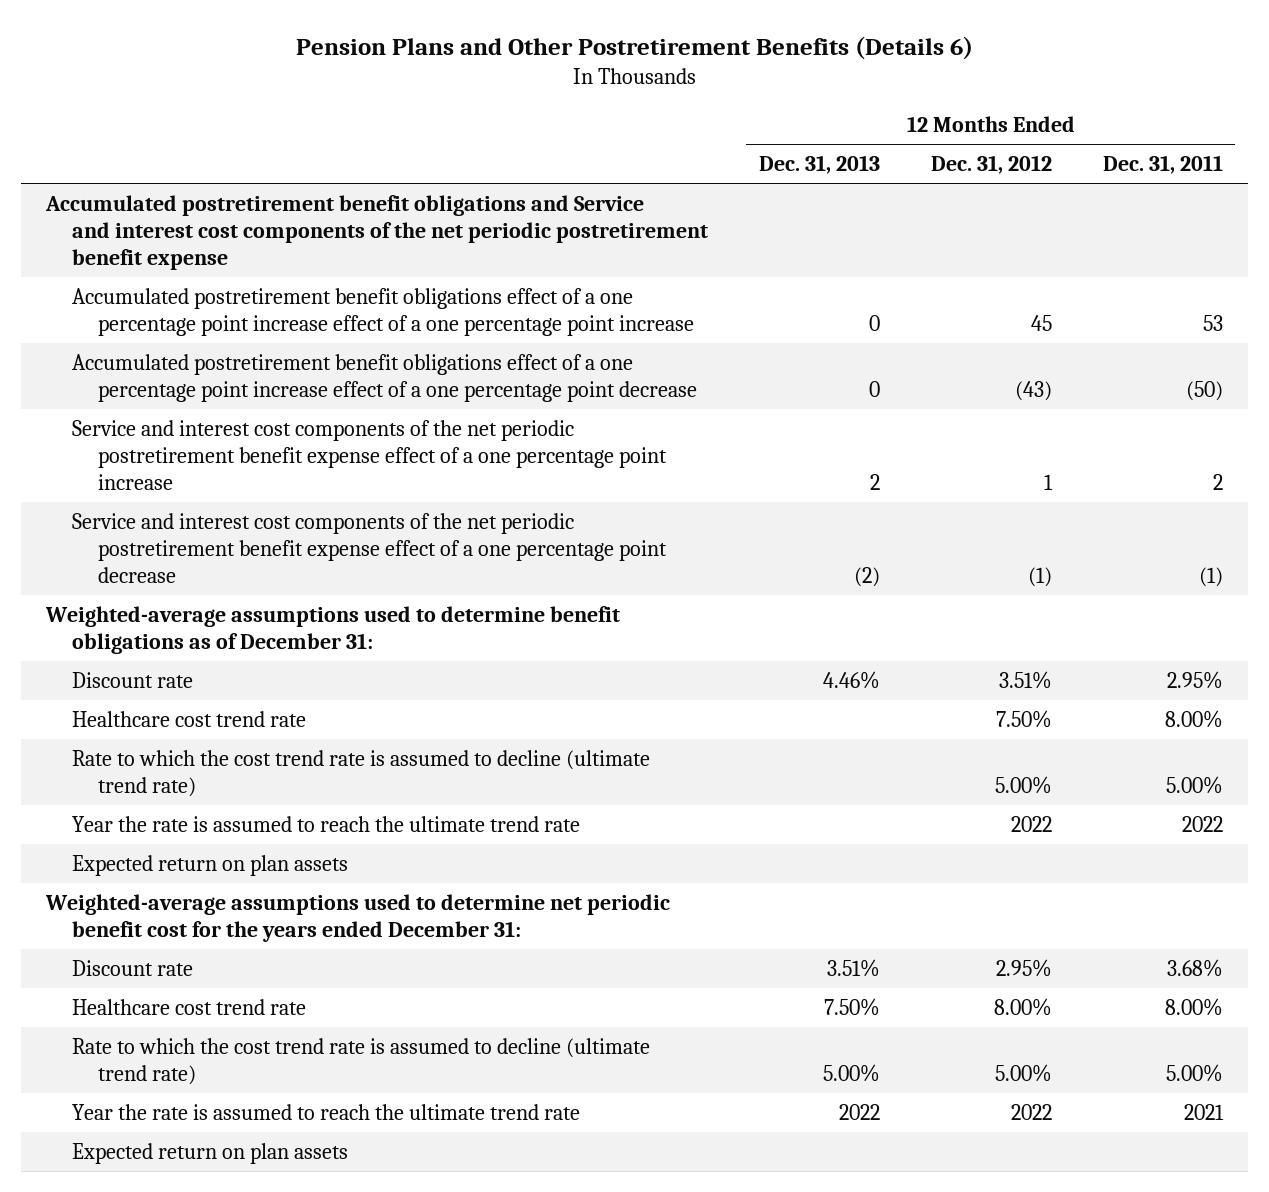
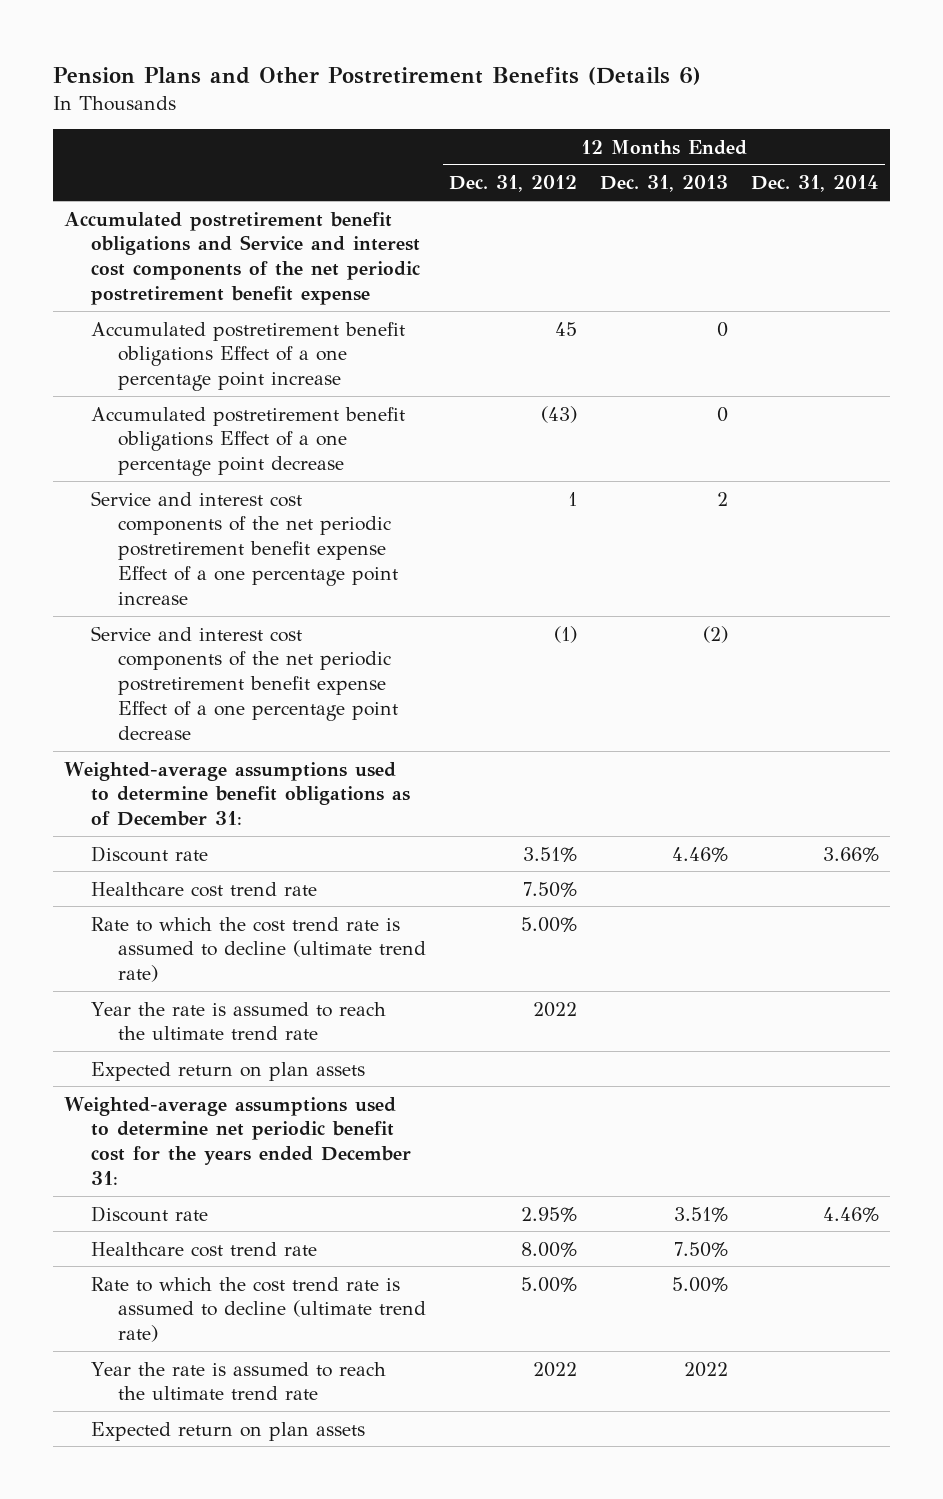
[1102,155,1223,175] Dec. 31, 2011 -> none
none -> [750,175,879,193] Dec. 31, 2014
[72,287,694,336] Accumulated postretirement benefit obligations effect of a one percentage point increase effect of a one percentage point increase -> [91,321,406,392] Accumulated postretirement benefit obligations Effect of a one percentage point increase
[72,353,697,402] Accumulated postretirement benefit obligations effect of a one percentage point increase effect of a one percentage point decrease -> [91,406,406,477] Accumulated postretirement benefit obligations Effect of a one percentage point decrease
[72,419,667,490] Service and interest cost components of the net periodic postretirement benefit expense effect of a one percentage point increase -> [91,490,399,606] Service and interest cost components of the net periodic postretirement benefit expense Effect of a one percentage point increase
[72,512,667,583] Service and interest cost components of the net periodic postretirement benefit expense effect of a one percentage point decrease -> [91,625,399,741] Service and interest cost components of the net periodic postretirement benefit expense Effect of a one percentage point decrease

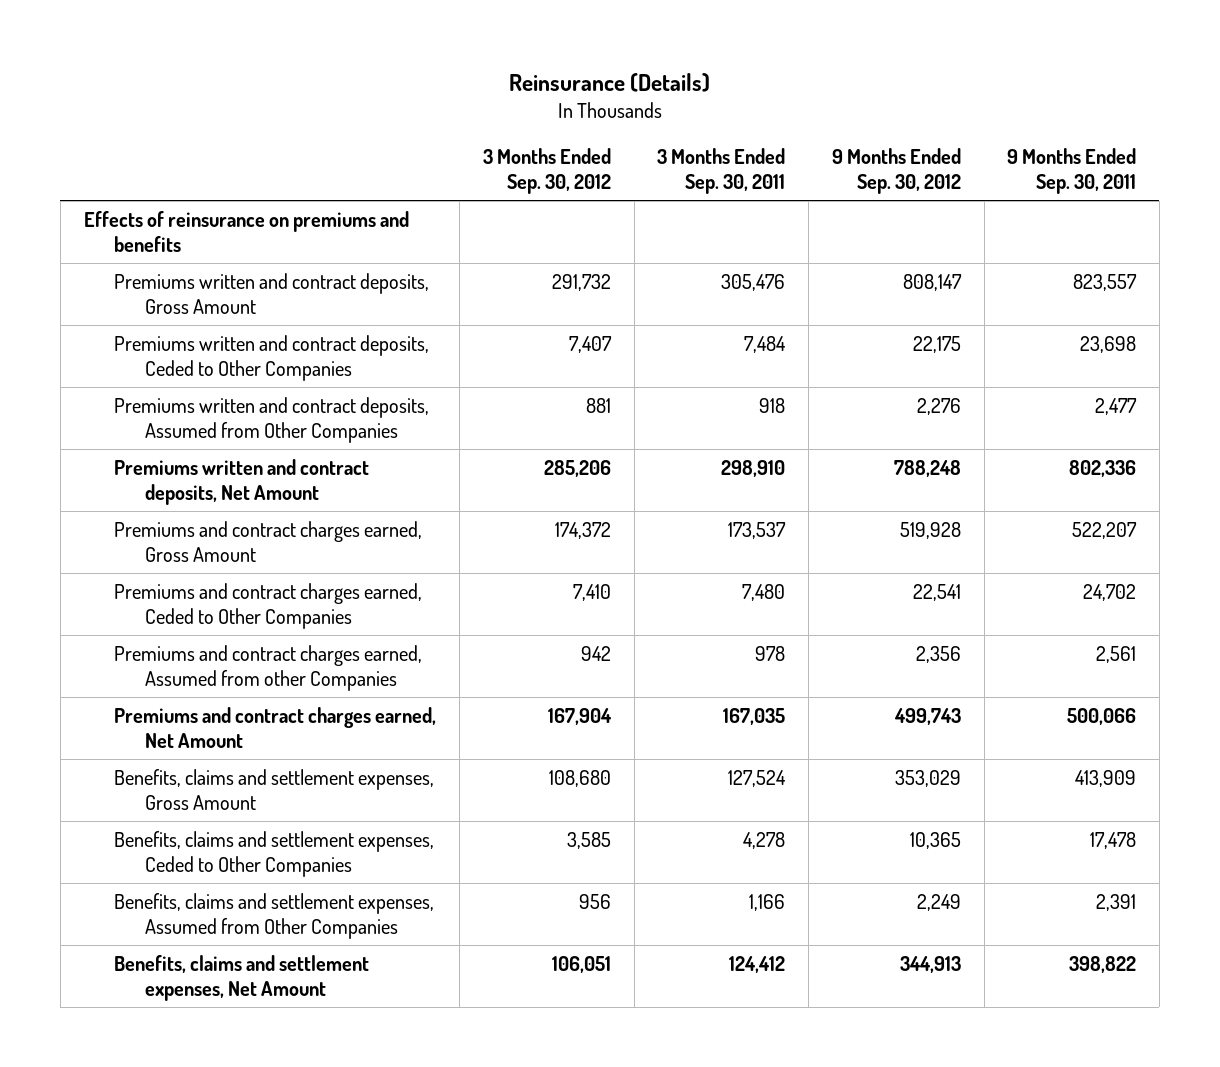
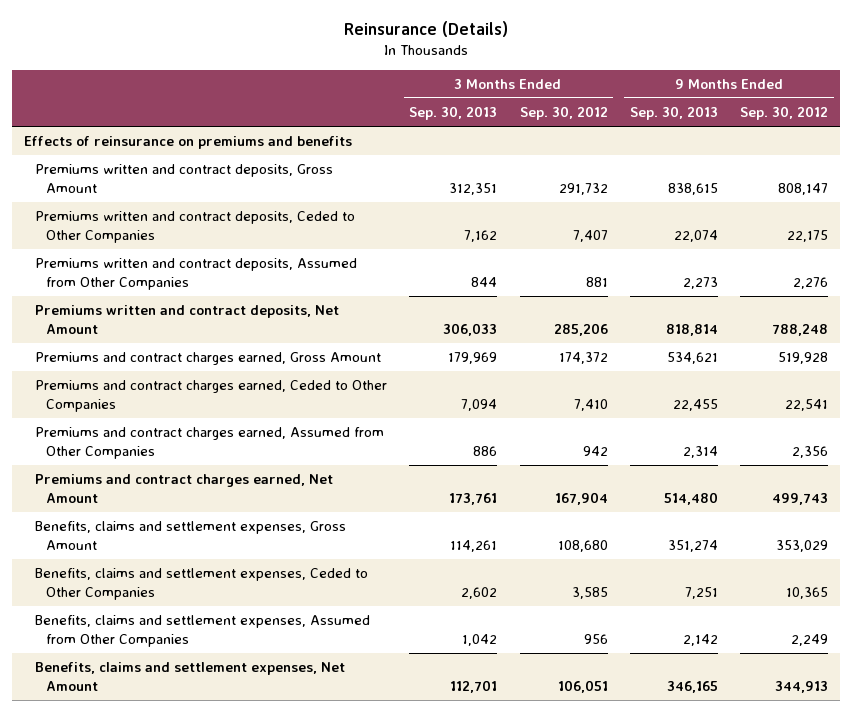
[657,147,786,195] 3 Months Ended Sep. 30, 2011 -> none
[1007,147,1137,195] 9 Months Ended Sep. 30, 2011 -> none
none -> [409,105,498,120] Sep. 30, 2013
none -> [630,105,719,120] Sep. 30, 2013
[114,644,423,692] Premiums and contract charges earned, Assumed from other Companies -> [34,427,384,459] Premiums and contract charges earned, Assumed from Other Companies

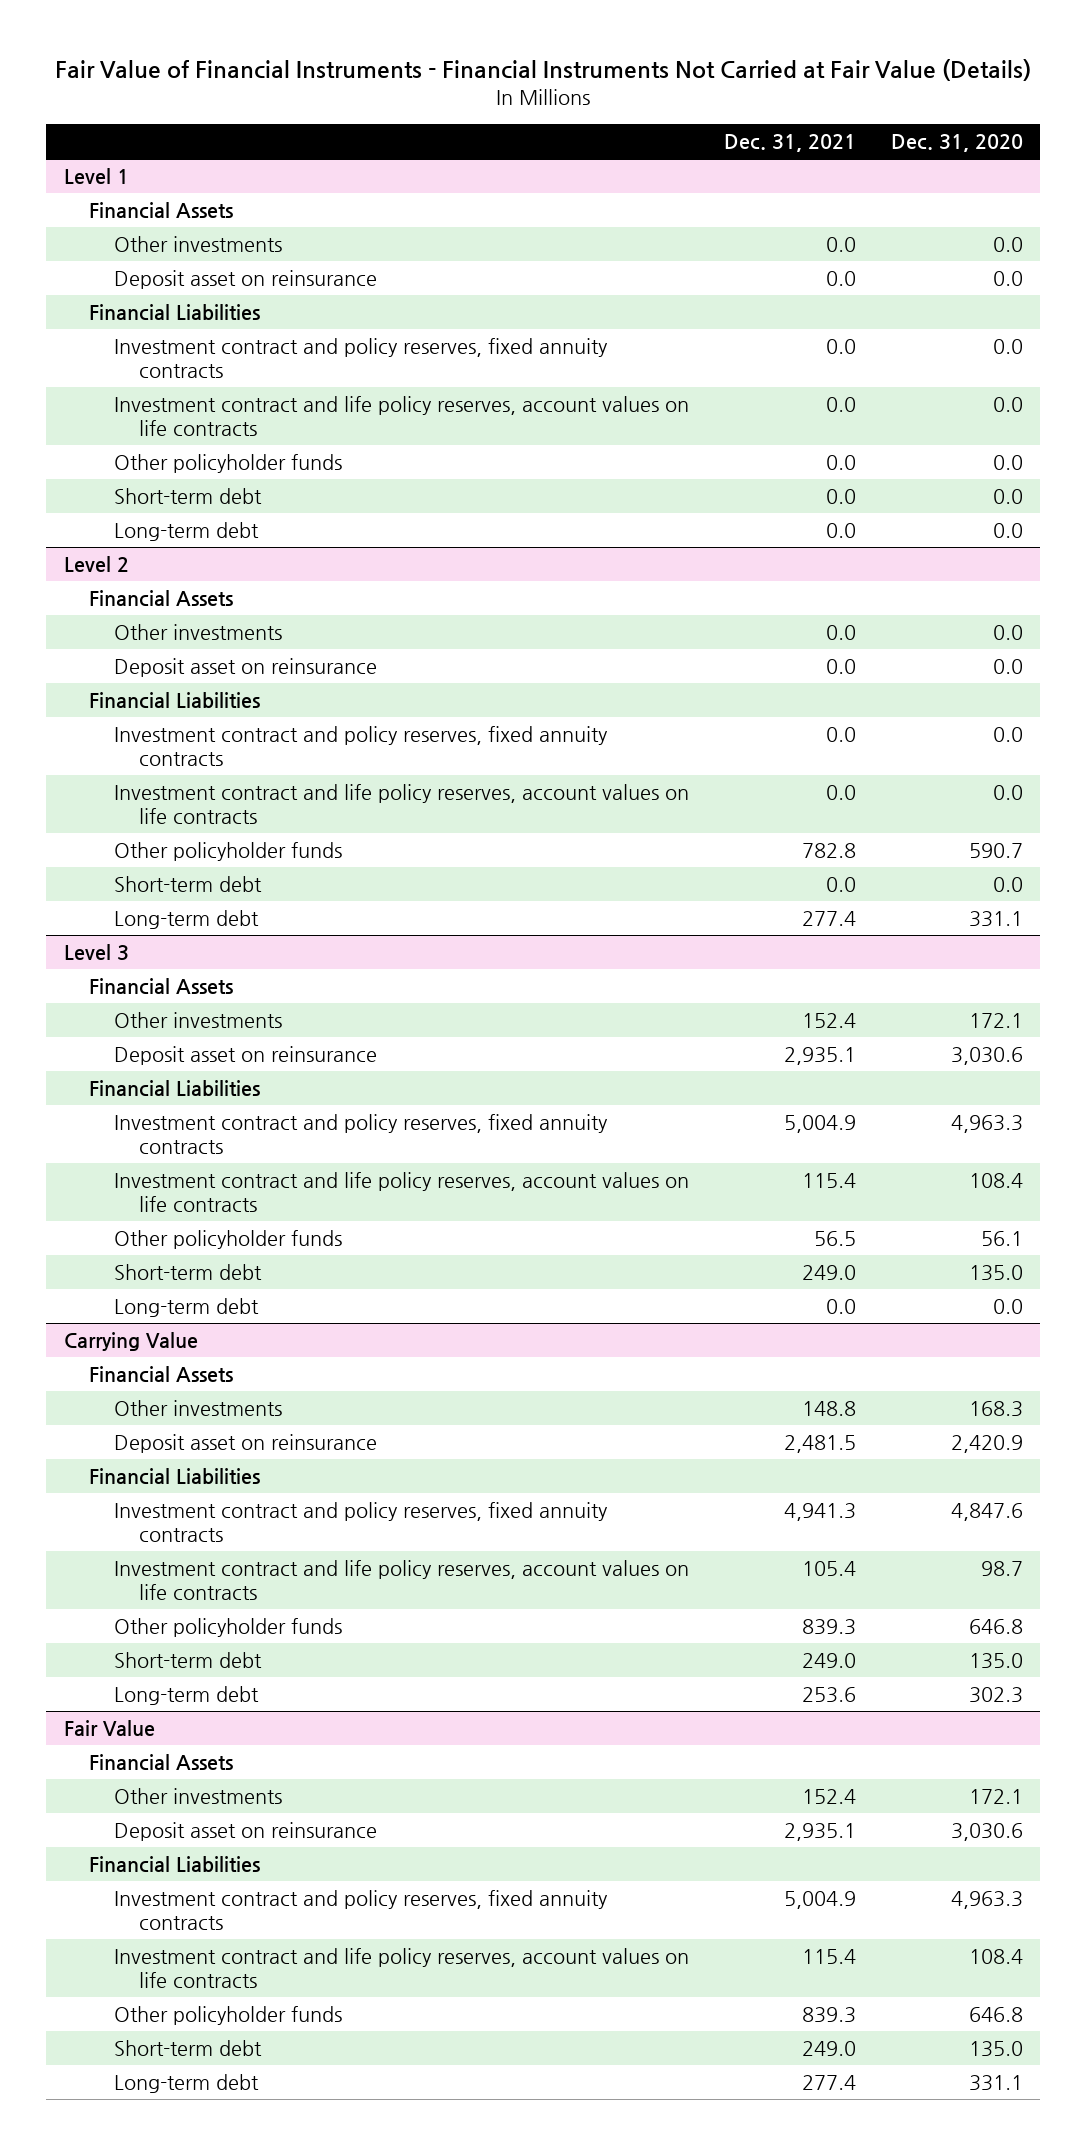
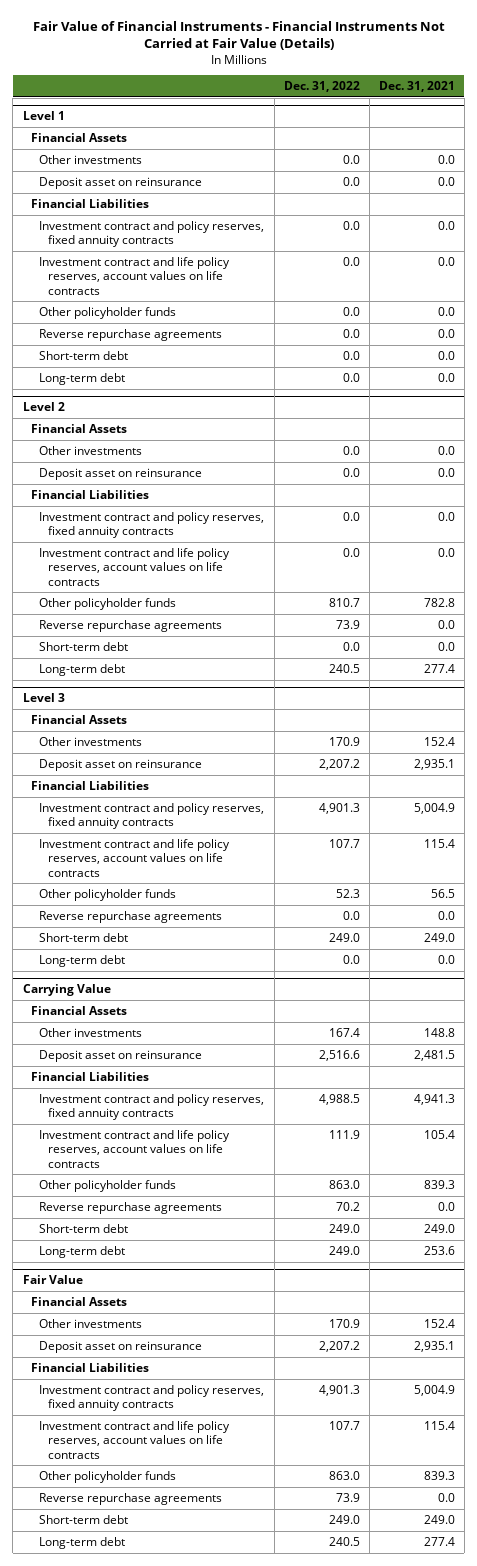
[890,134,1023,153] Dec. 31, 2020 -> none
none -> [283,80,360,92] Dec. 31, 2022
none -> [39,328,223,341] Reverse repurchase agreements
none -> [39,619,223,632] Reverse repurchase agreements
none -> [39,910,223,923] Reverse repurchase agreements
none -> [39,1201,223,1214] Reverse repurchase agreements
none -> [39,1492,223,1505] Reverse repurchase agreements

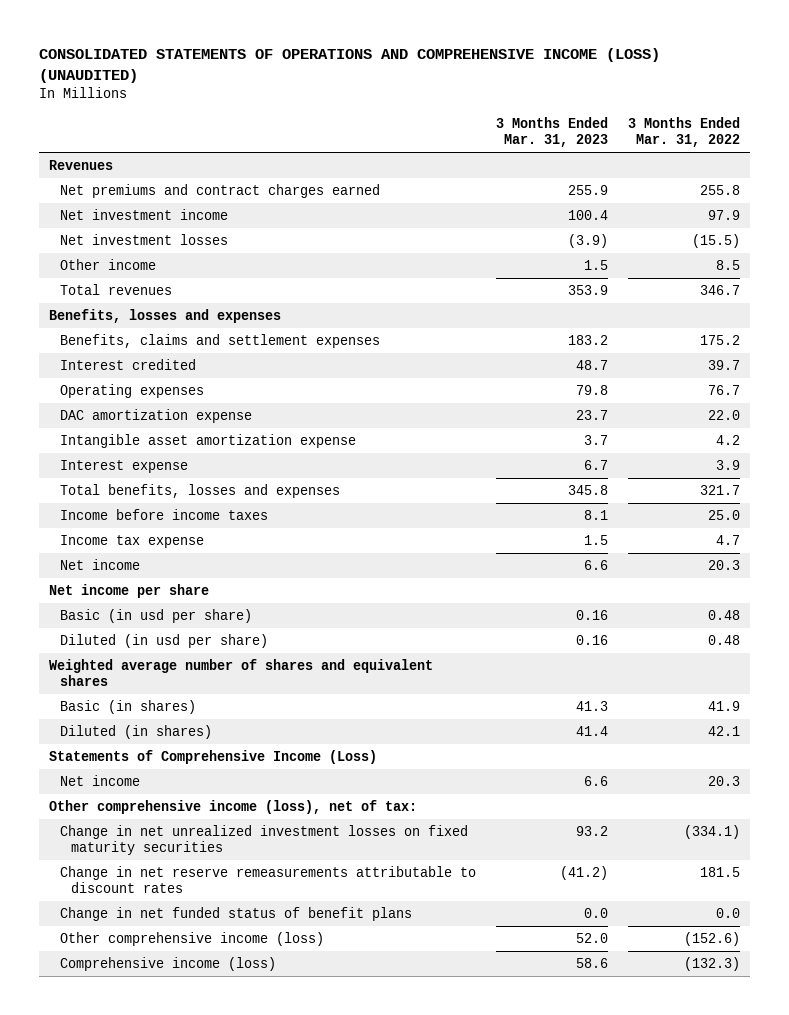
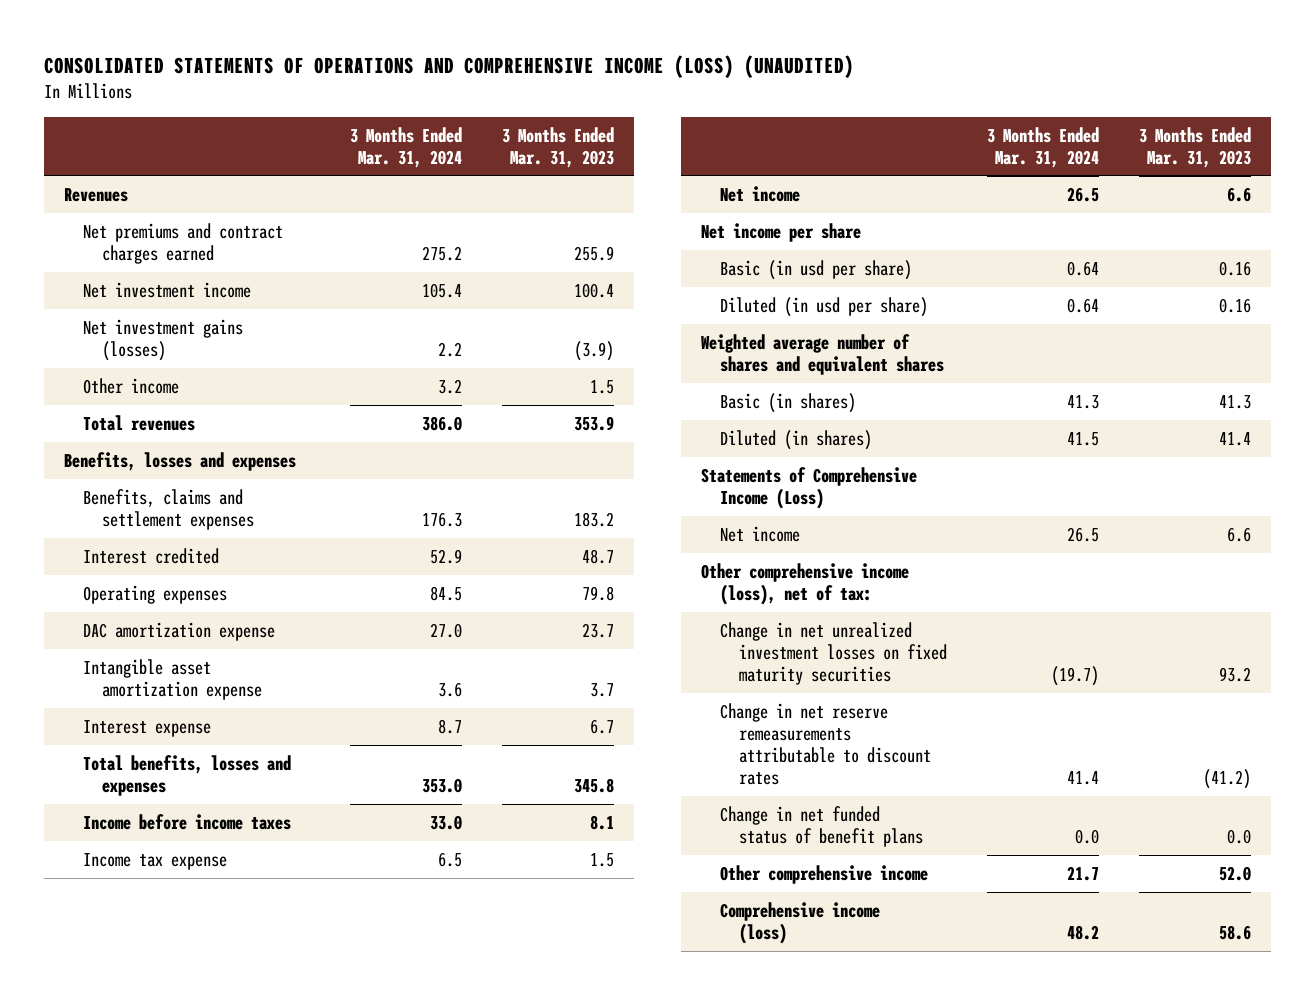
[627,117,740,148] 3 Months Ended Mar. 31, 2022 -> none
none -> [349,126,462,168] 3 Months Ended Mar. 31, 2024
[59,233,228,245] Net investment losses -> [82,318,243,361] Net investment gains (losses)
[59,931,324,946] Other comprehensive income (loss) -> [719,864,928,884] Other comprehensive income

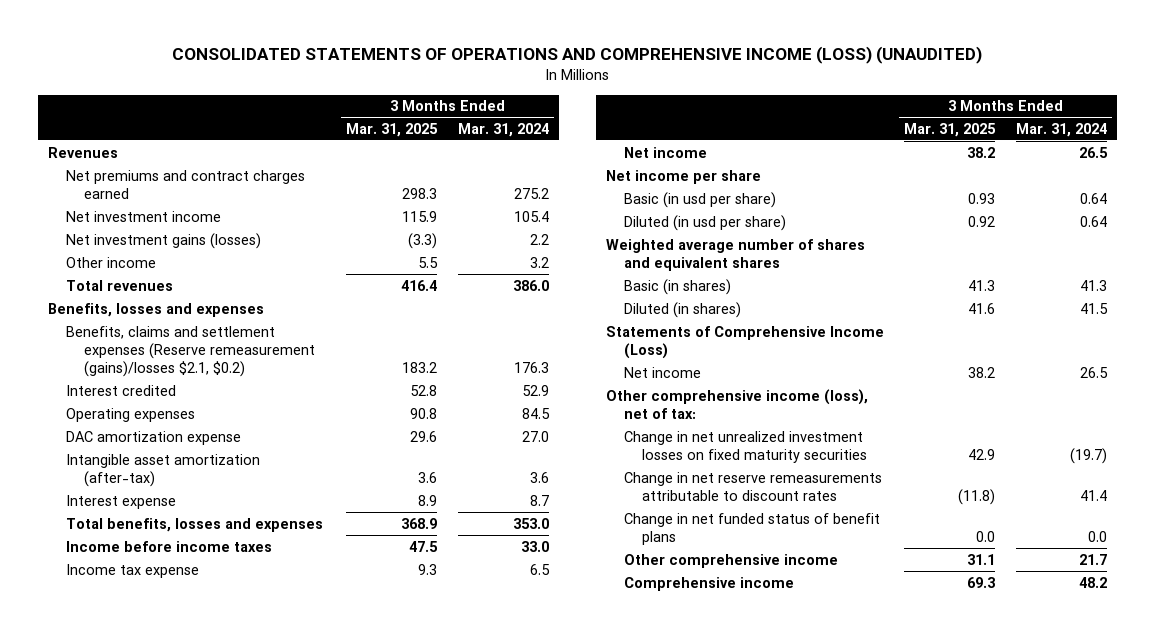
[501,126,614,168] 3 Months Ended Mar. 31, 2023 -> none
none -> [346,122,439,137] Mar. 31, 2025
[82,488,254,530] Benefits, claims and settlement expenses -> [66,325,316,378] Benefits, claims and settlement expenses (Reserve remeasurement (gains)/losses $2.1, $0.2)
[82,658,262,700] Intangible asset amortization expense -> [66,453,261,487] Intangible asset amortization (after-tax)
[719,901,880,944] Comprehensive income (loss) -> [624,576,795,591] Comprehensive income

